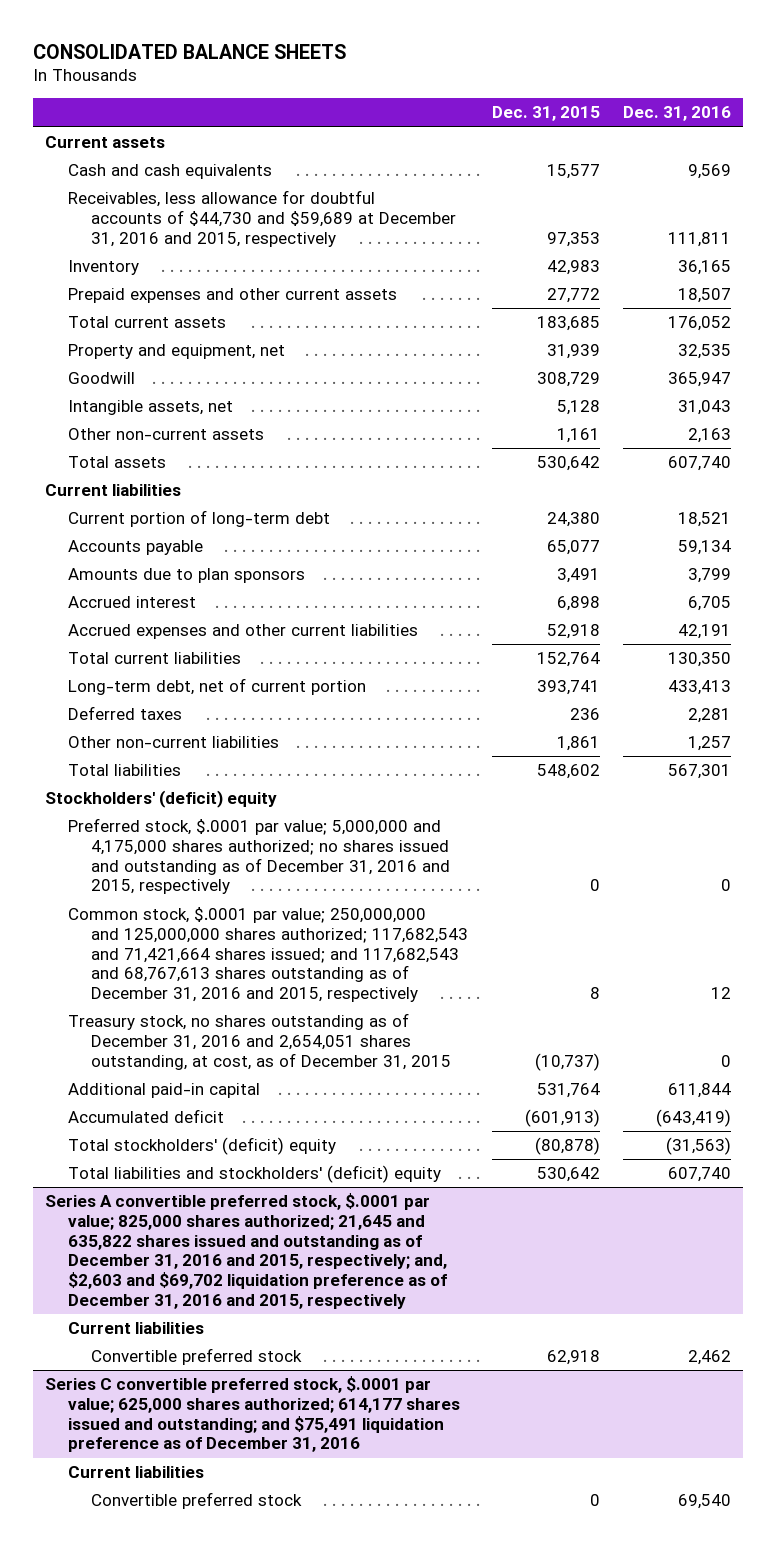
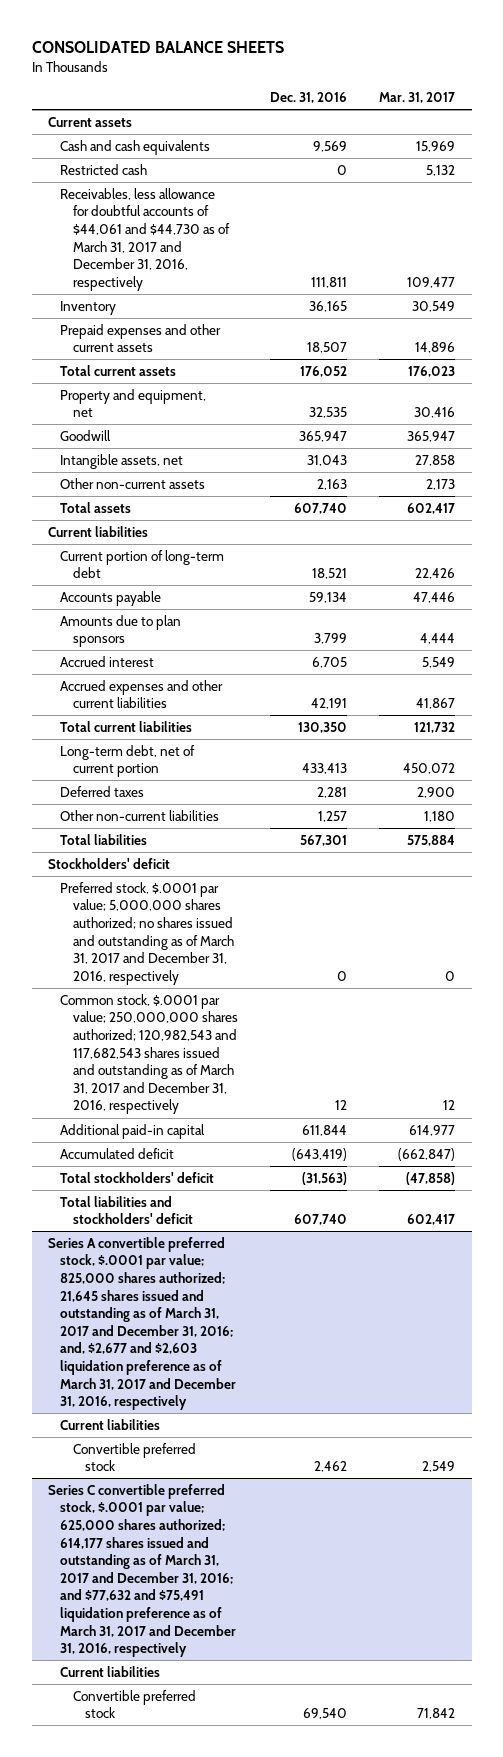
[491,106,600,122] Dec. 31, 2015 -> none
none -> [379,91,456,103] Mar. 31, 2017
none -> [60,163,148,175] Restricted cash
[67,190,456,247] Receivables, less allowance for doubtful accounts of $44,730 and $59,689 at December 31, 2016 and 2015, respectively -> [60,187,230,291] Receivables, less allowance for doubtful accounts of $44,061 and $44,730 as of March 31, 2017 and December 31, 2016, respectively
[67,1013,451,1070] Treasury stock, no shares outstanding as of December 31, 2016 and 2,654,051 shares outstanding, at cost, as of December 31, 2015 -> none
[44,790,277,809] Stockholders' (deficit) equity -> [47,857,170,869] Stockholders' deficit
[67,818,450,895] Preferred stock, $.0001 par value; 5,000,000 and 4,175,000 shares authorized; no shares issued and outstanding as of December 31, 2016 and 2015, respectively -> [60,881,234,985] Preferred stock, $.0001 par value; 5,000,000 shares authorized; no shares issued and outstanding as of March 31, 2017 and December 31, 2016, respectively
[67,907,468,1003] Common stock, $.0001 par value; 250,000,000 and 125,000,000 shares authorized; 117,682,543 and 71,421,664 shares issued; and 117,682,543 and 68,767,613 shares outstanding as of December 31, 2016 and 2015, respectively -> [60,993,238,1115] Common stock, $.0001 par value; 250,000,000 shares authorized; 120,982,543 and 117,682,543 shares issued and outstanding as of March 31, 2017 and December 31, 2016, respectively
[67,1137,336,1156] Total stockholders' (deficit) equity -> [60,1171,215,1183] Total stockholders' deficit
[67,1165,441,1184] Total liabilities and stockholders' (deficit) equity -> [60,1195,193,1225] Total liabilities and stockholders' deficit
[44,1193,447,1309] Series A convertible preferred stock, $.0001 par value; 825,000 shares authorized; 21,645 and 635,822 shares issued and outstanding as of December 31, 2016 and 2015, respectively; and, $2,603 and $69,702 liquidation preference as of December 31, 2016 and 2015, respectively -> [47,1236,237,1411] Series A convertible preferred stock, $.0001 par value; 825,000 shares authorized; 21,645 shares issued and outstanding as of March 31, 2017 and December 31, 2016; and, $2,677 and $2,603 liquidation preference as of March 31, 2017 and December 31, 2016, respectively
[44,1376,460,1453] Series C convertible preferred stock, $.0001 par value; 625,000 shares authorized; 614,177 shares issued and outstanding; and $75,491 liquidation preference as of December 31, 2016 -> [47,1483,237,1658] Series C convertible preferred stock, $.0001 par value; 625,000 shares authorized; 614,177 shares issued and outstanding as of March 31, 2017 and December 31, 2016; and $77,632 and $75,491 liquidation preference as of March 31, 2017 and December 31, 2016, respectively

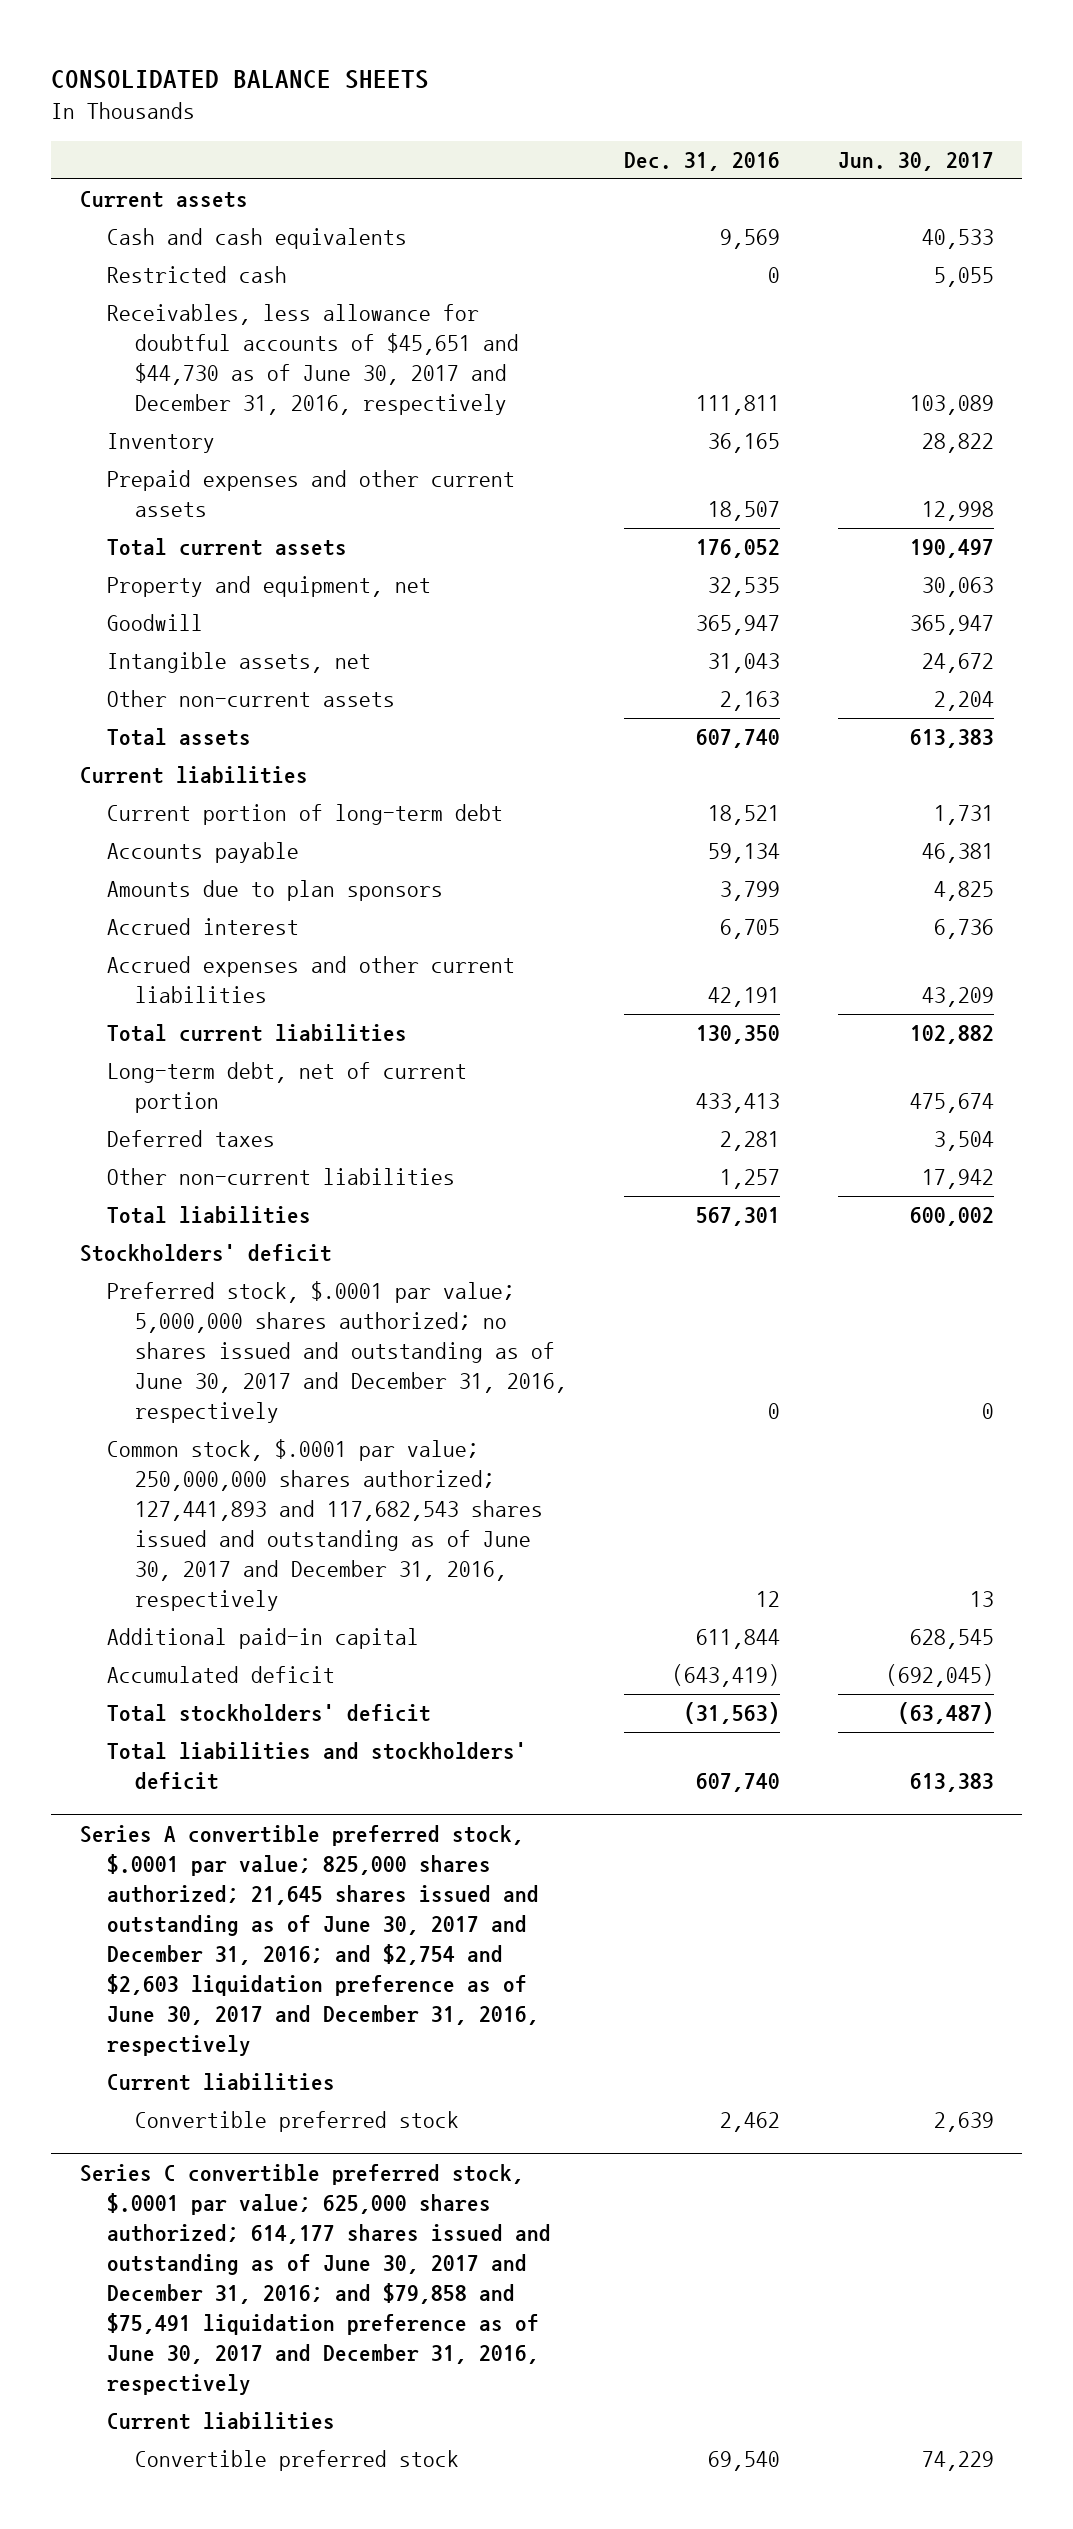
[379,91,456,103] Mar. 31, 2017 -> none
none -> [837,152,994,172] Jun. 30, 2017
[60,187,230,291] Receivables, less allowance for doubtful accounts of $44,061 and $44,730 as of March 31, 2017 and December 31, 2016, respectively -> [107,304,519,416] Receivables, less allowance for doubtful accounts of $45,651 and $44,730 as of June 30, 2017 and December 31, 2016, respectively
[60,881,234,985] Preferred stock, $.0001 par value; 5,000,000 shares authorized; no shares issued and outstanding as of March 31, 2017 and December 31, 2016, respectively -> [107,1281,567,1424] Preferred stock, $.0001 par value; 5,000,000 shares authorized; no shares issued and outstanding as of June 30, 2017 and December 31, 2016, respectively
[60,993,238,1115] Common stock, $.0001 par value; 250,000,000 shares authorized; 120,982,543 and 117,682,543 shares issued and outstanding as of March 31, 2017 and December 31, 2016, respectively -> [107,1439,543,1612] Common stock, $.0001 par value; 250,000,000 shares authorized; 127,441,893 and 117,682,543 shares issued and outstanding as of June 30, 2017 and December 31, 2016, respectively
[47,1236,237,1411] Series A convertible preferred stock, $.0001 par value; 825,000 shares authorized; 21,645 shares issued and outstanding as of March 31, 2017 and December 31, 2016; and, $2,677 and $2,603 liquidation preference as of March 31, 2017 and December 31, 2016, respectively -> [79,1825,540,2057] Series A convertible preferred stock, $.0001 par value; 825,000 shares authorized; 21,645 shares issued and outstanding as of June 30, 2017 and December 31, 2016; and $2,754 and $2,603 liquidation preference as of June 30, 2017 and December 31, 2016, respectively
[47,1483,237,1658] Series C convertible preferred stock, $.0001 par value; 625,000 shares authorized; 614,177 shares issued and outstanding as of March 31, 2017 and December 31, 2016; and $77,632 and $75,491 liquidation preference as of March 31, 2017 and December 31, 2016, respectively -> [79,2164,552,2396] Series C convertible preferred stock, $.0001 par value; 625,000 shares authorized; 614,177 shares issued and outstanding as of June 30, 2017 and December 31, 2016; and $79,858 and $75,491 liquidation preference as of June 30, 2017 and December 31, 2016, respectively

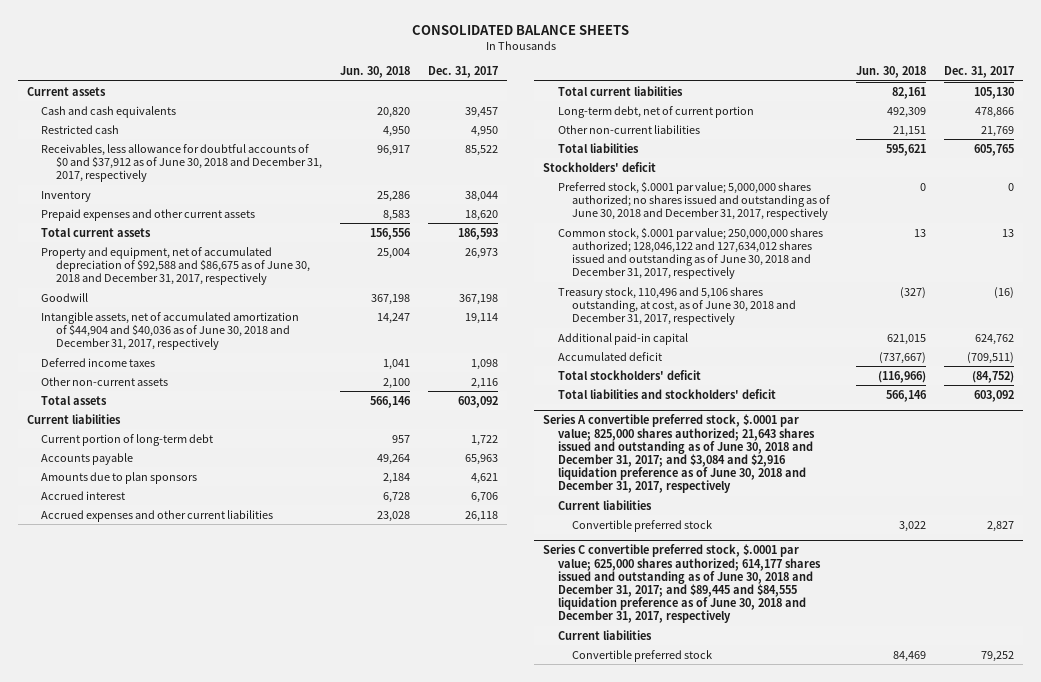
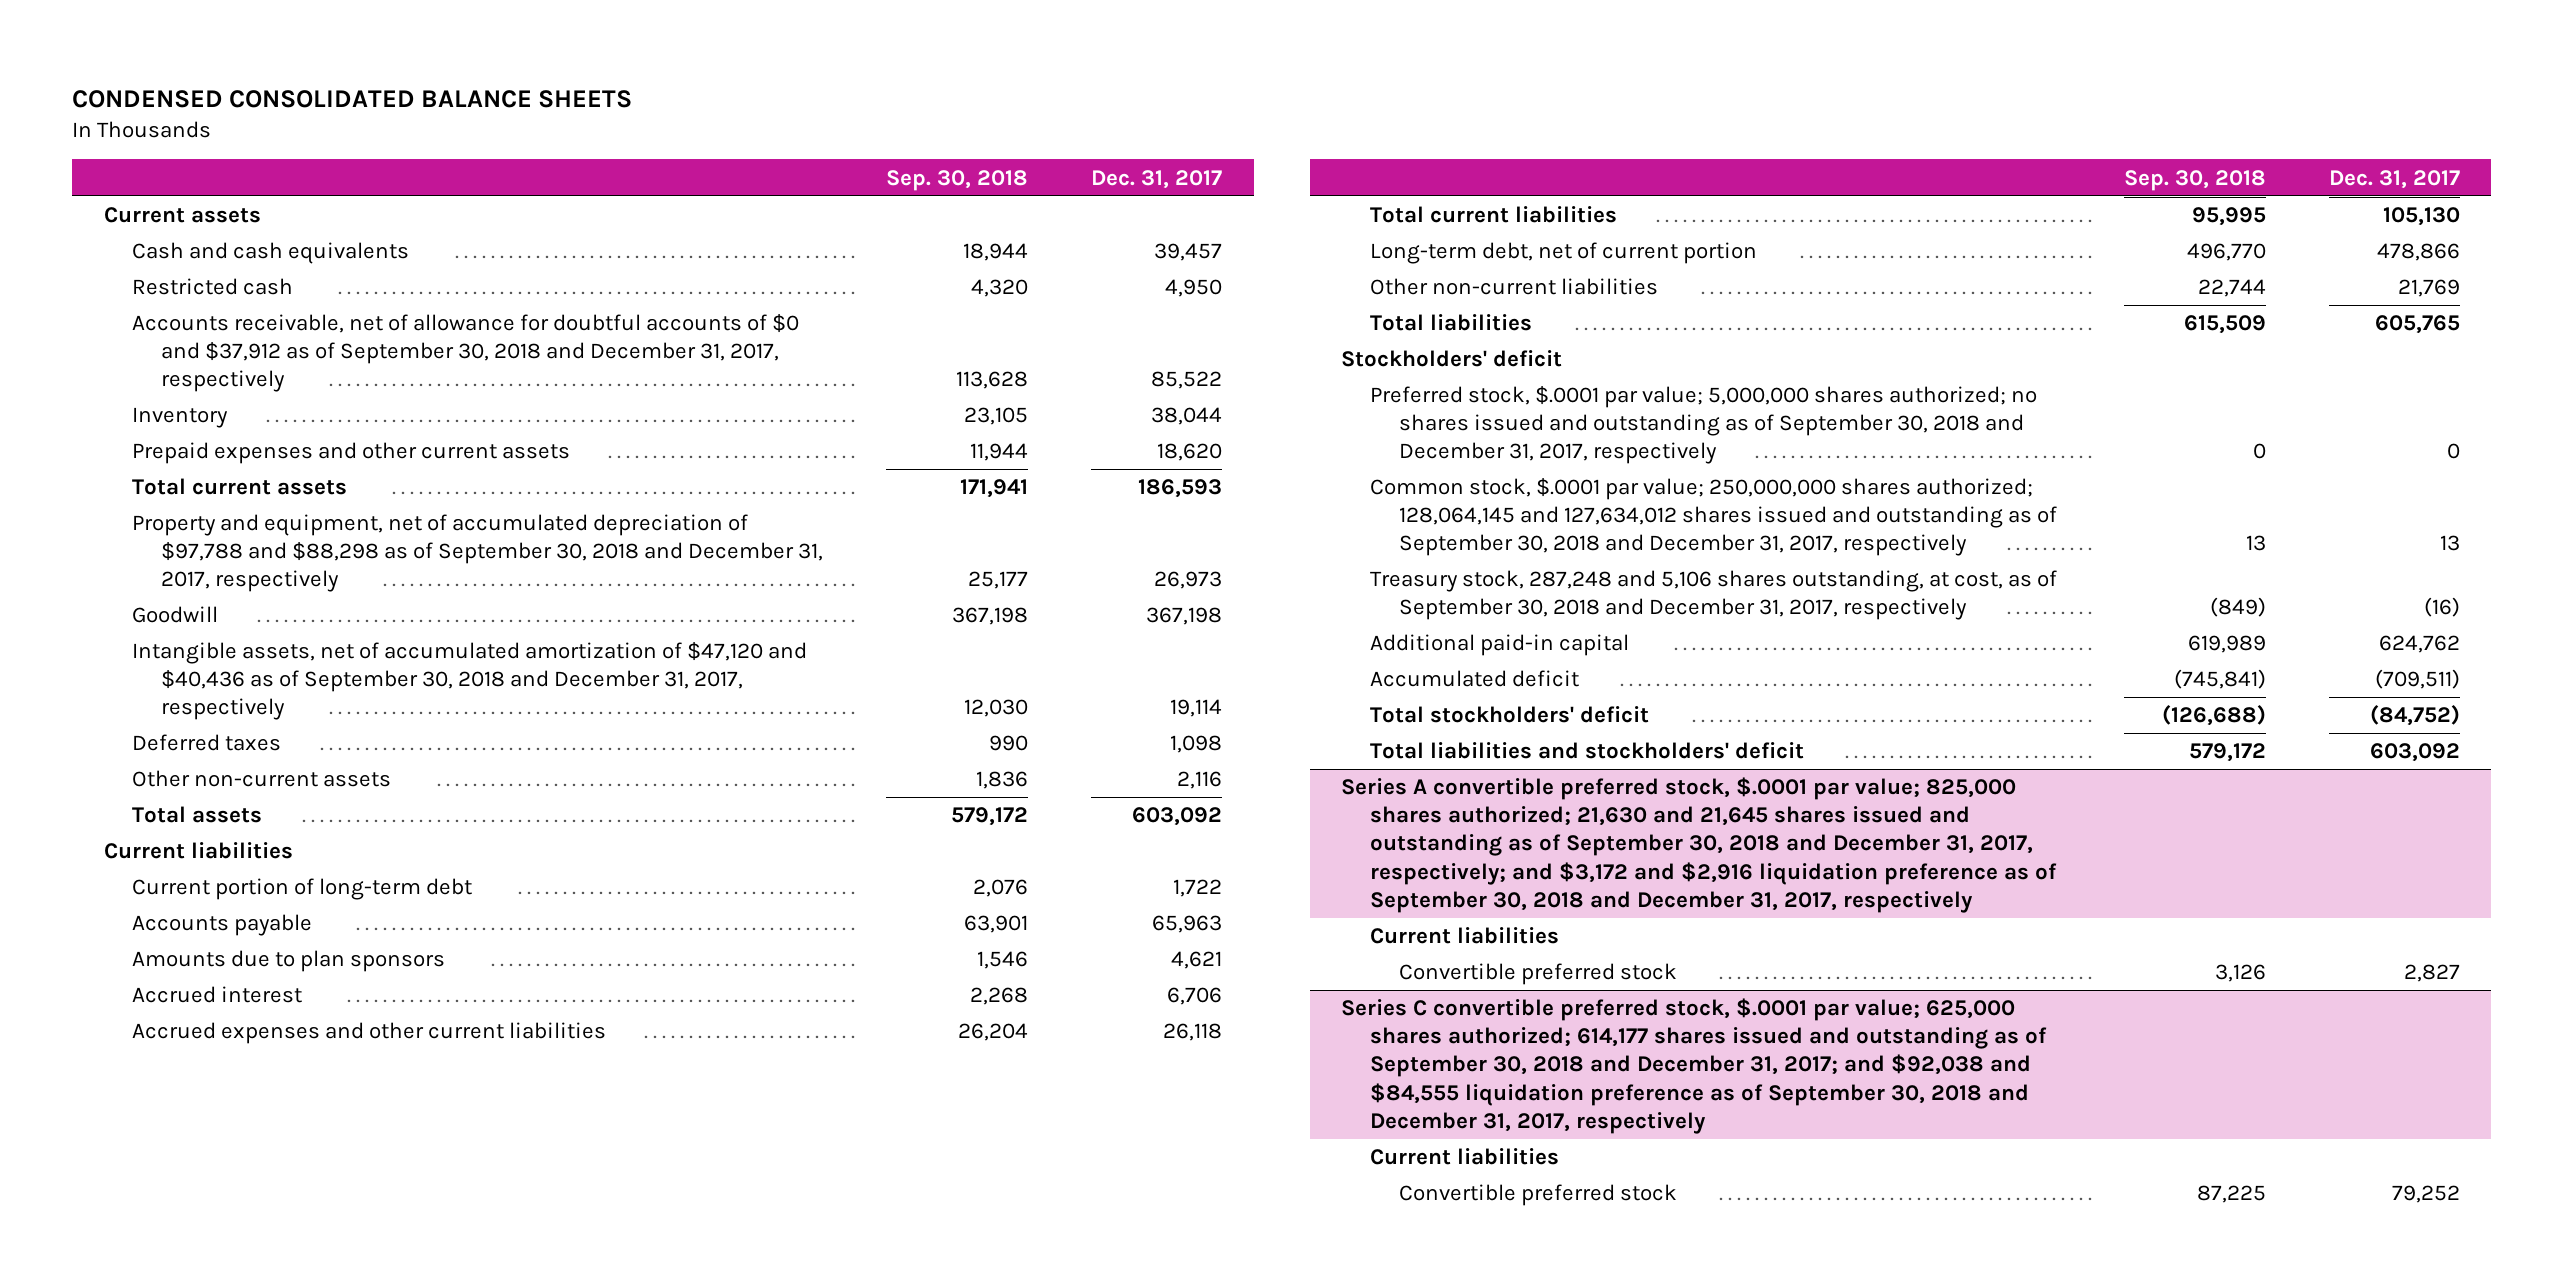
[411,25,629,36] CONSOLIDATED BALANCE SHEETS -> [72,89,633,108] CONDENSED CONSOLIDATED BALANCE SHEETS
[339,65,410,78] Jun. 30, 2018 -> none
none -> [886,169,1029,191] Sep. 30, 2018
[41,143,322,183] Receivables, less allowance for doubtful accounts of $0 and $37,912 as of June 30, 2018 and December 31, 2017, respectively -> [132,314,800,393] Accounts receivable, net of allowance for doubtful accounts of $0 and $37,912 as of September 30, 2018 and December 31, 2017, respectively
[41,246,310,286] Property and equipment, net of accumulated depreciation of $92,588 and $86,675 as of June 30, 2018 and December 31, 2017, respectively -> [132,514,824,593] Property and equipment, net of accumulated depreciation of $97,788 and $88,298 as of September 30, 2018 and December 31, 2017, respectively
[41,311,300,351] Intangible assets, net of accumulated amortization of $44,904 and $40,036 as of June 30, 2018 and December 31, 2017, respectively -> [132,642,808,721] Intangible assets, net of accumulated amortization of $47,120 and $40,436 as of September 30, 2018 and December 31, 2017, respectively
[41,357,156,367] Deferred income taxes -> [132,734,282,752] Deferred taxes
[557,180,831,221] Preferred stock, $.0001 par value; 5,000,000 shares authorized; no shares issued and outstanding as of June 30, 2018 and December 31, 2017, respectively -> [1369,386,2037,465] Preferred stock, $.0001 par value; 5,000,000 shares authorized; no shares issued and outstanding as of September 30, 2018 and December 31, 2017, respectively
[557,226,823,280] Common stock, $.0001 par value; 250,000,000 shares authorized; 128,046,122 and 127,634,012 shares issued and outstanding as of June 30, 2018 and December 31, 2017, respectively -> [1369,478,2057,557] Common stock, $.0001 par value; 250,000,000 shares authorized; 128,064,145 and 127,634,012 shares issued and outstanding as of September 30, 2018 and December 31, 2017, respectively
[557,286,797,326] Treasury stock, 110,496 and 5,106 shares outstanding, at cost, as of June 30, 2018 and December 31, 2017, respectively -> [1369,570,2057,621] Treasury stock, 287,248 and 5,106 shares outstanding, at cost, as of September 30, 2018 and December 31, 2017, respectively
[543,414,815,494] Series A convertible preferred stock, $.0001 par value; 825,000 shares authorized; 21,643 shares issued and outstanding as of June 30, 2018 and December 31, 2017; and $3,084 and $2,916 liquidation preference as of June 30, 2018 and December 31, 2017, respectively -> [1341,777,2057,913] Series A convertible preferred stock, $.0001 par value; 825,000 shares authorized; 21,630 and 21,645 shares issued and outstanding as of September 30, 2018 and December 31, 2017, respectively; and $3,172 and $2,916 liquidation preference as of September 30, 2018 and December 31, 2017, respectively
[543,544,821,624] Series C convertible preferred stock, $.0001 par value; 625,000 shares authorized; 614,177 shares issued and outstanding as of June 30, 2018 and December 31, 2017; and $89,445 and $84,555 liquidation preference as of June 30, 2018 and December 31, 2017, respectively -> [1341,998,2047,1134] Series C convertible preferred stock, $.0001 par value; 625,000 shares authorized; 614,177 shares issued and outstanding as of September 30, 2018 and December 31, 2017; and $92,038 and $84,555 liquidation preference as of September 30, 2018 and December 31, 2017, respectively

